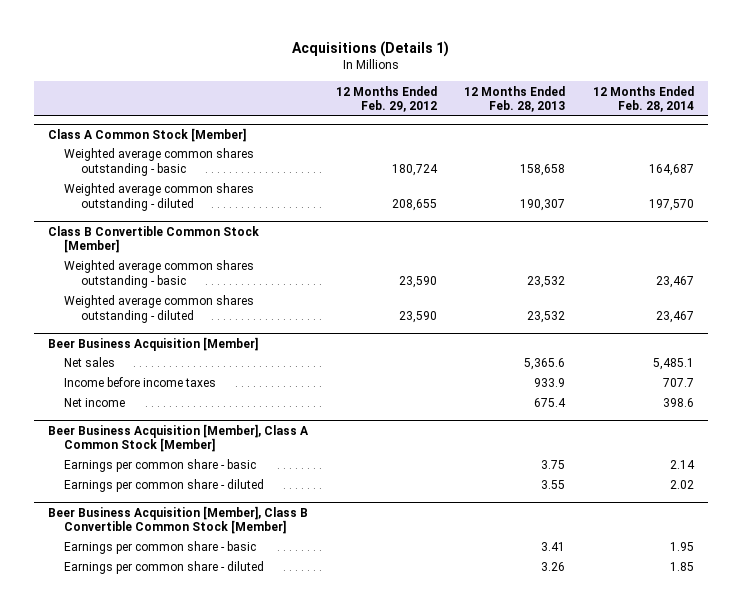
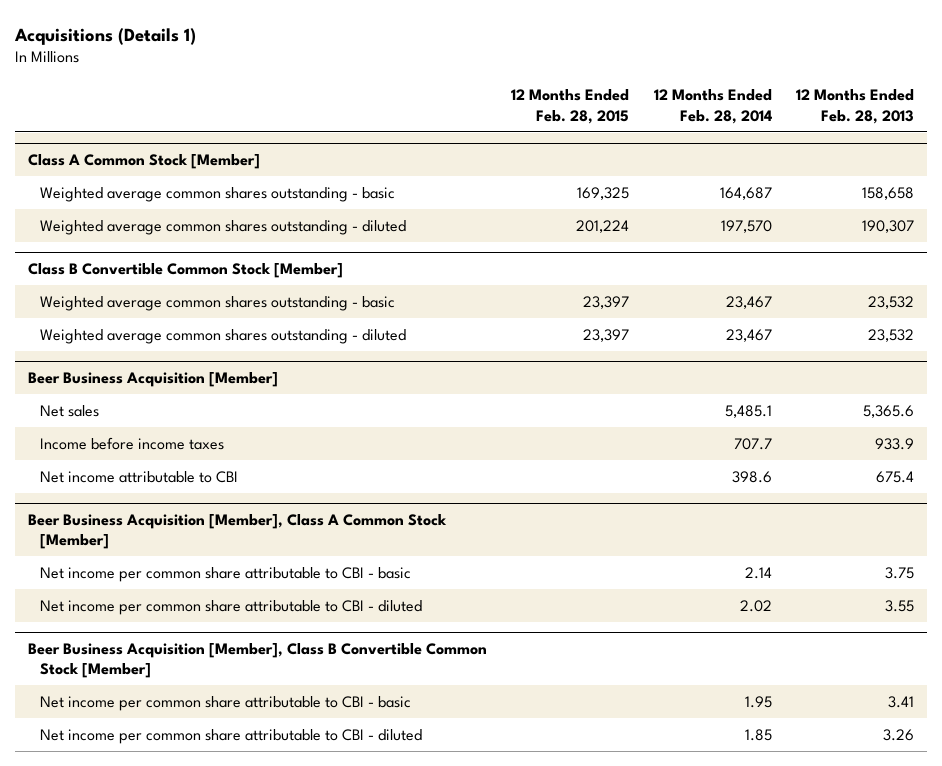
[335,85,437,113] 12 Months Ended Feb. 29, 2012 -> none
none -> [511,89,630,124] 12 Months Ended Feb. 28, 2015
[64,398,126,408] Net income -> [39,470,238,483] Net income attributable to CBI
[64,459,257,473] Earnings per common share - basic -> [39,566,411,582] Net income per common share attributable to CBI - basic
[64,479,265,493] Earnings per common share - diluted -> [39,599,422,615] Net income per common share attributable to CBI - diluted
[64,541,257,555] Earnings per common share - basic -> [39,695,411,711] Net income per common share attributable to CBI - basic
[64,561,265,575] Earnings per common share - diluted -> [39,728,422,744] Net income per common share attributable to CBI - diluted

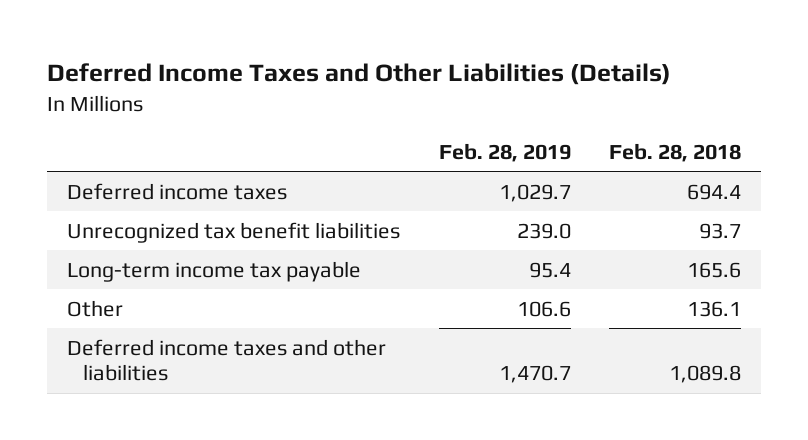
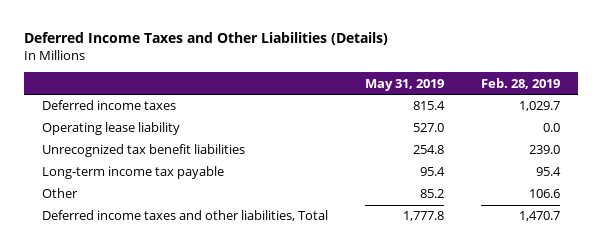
[609,142,742,162] Feb. 28, 2018 -> none
none -> [365,78,445,91] May 31, 2019
none -> [42,122,181,136] Operating lease liability
[66,338,386,382] Deferred income taxes and other liabilities -> [42,210,329,222] Deferred income taxes and other liabilities, Total

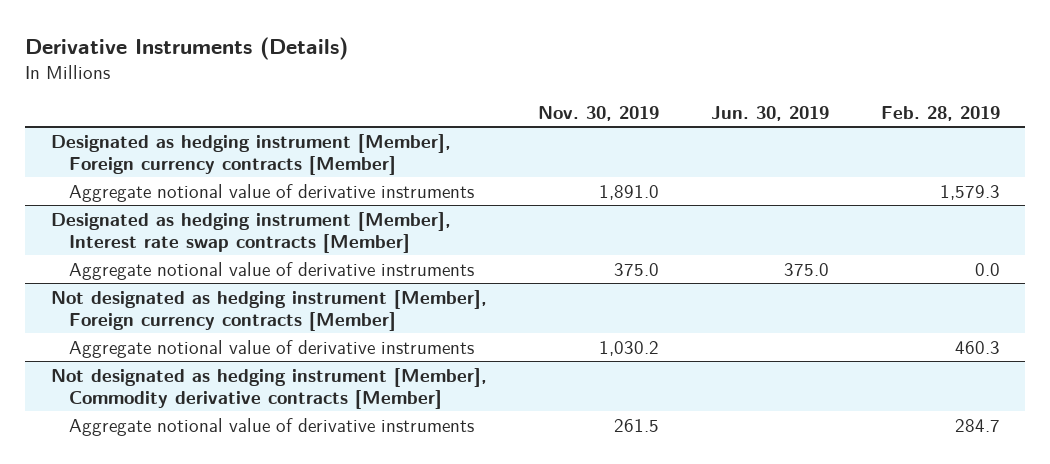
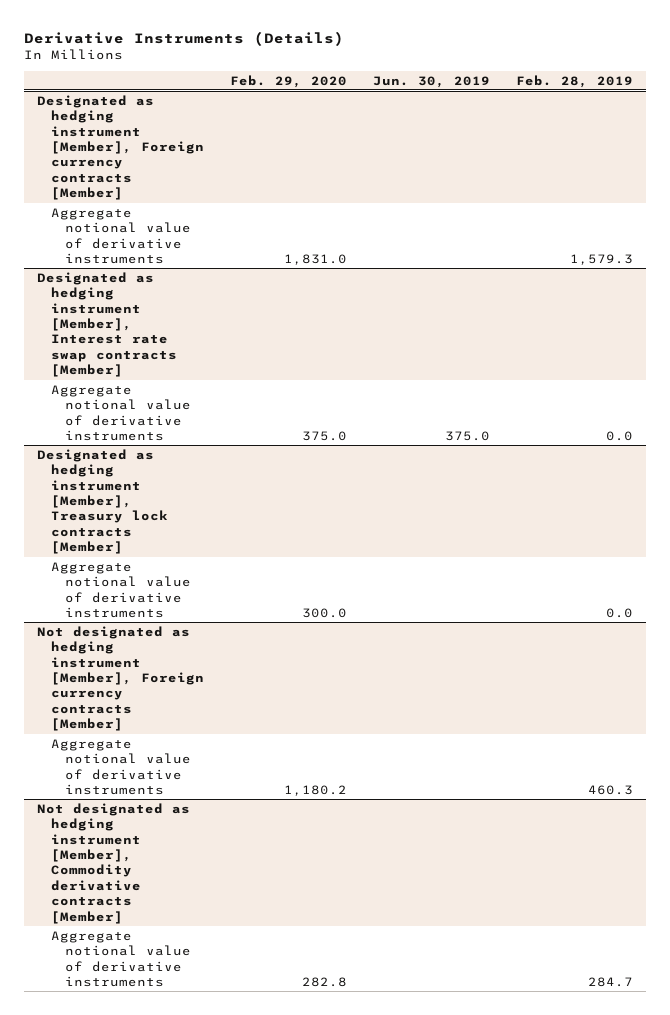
[538,105,660,121] Nov. 30, 2019 -> none
none -> [230,74,348,88] Feb. 29, 2020
none -> [37,448,169,555] Designated as hedging instrument [Member], Treasury lock contracts [Member]
none -> [51,561,192,618] Aggregate notional value of derivative instruments

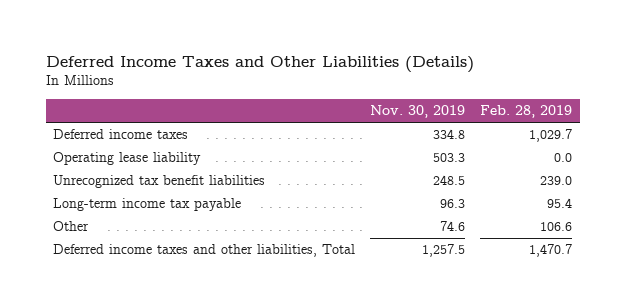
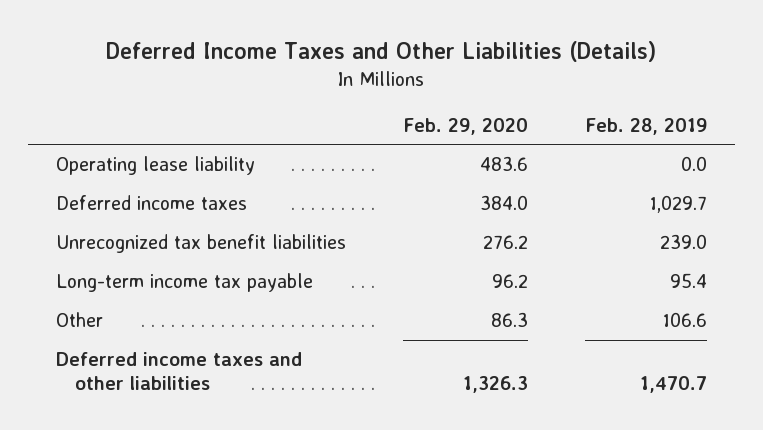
[370,105,466,119] Nov. 30, 2019 -> none
none -> [402,117,528,135] Feb. 29, 2020
[53,129,189,140] Deferred income taxes -> [56,195,248,211] Deferred income taxes
[53,244,356,258] Deferred income taxes and other liabilities, Total -> [56,352,303,390] Deferred income taxes and other liabilities

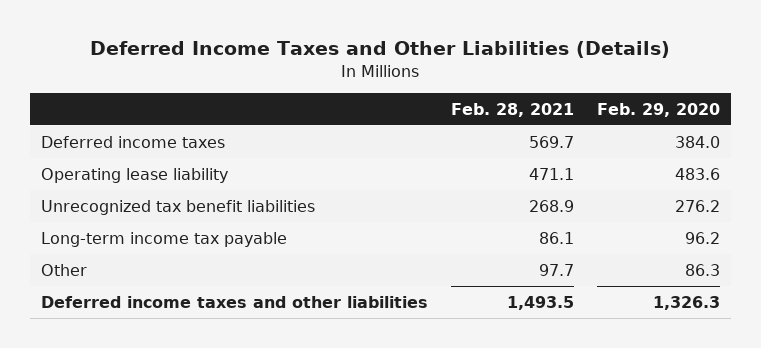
[584,117,707,135] Feb. 28, 2019 -> none
none -> [450,102,574,117] Feb. 28, 2021
[56,156,256,176] Operating lease liability -> [41,167,229,183] Operating lease liability

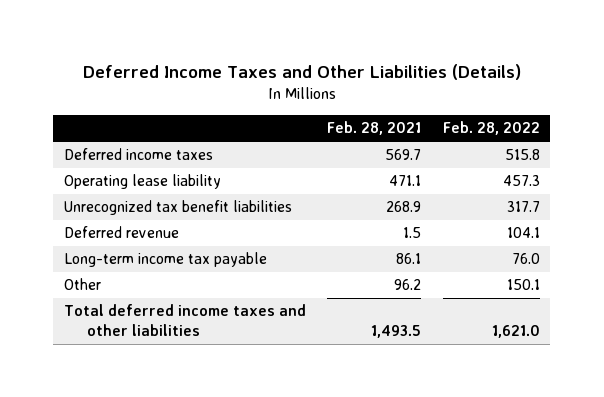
[596,102,720,117] Feb. 29, 2020 -> none
none -> [442,121,540,136] Feb. 28, 2022
none -> [64,226,180,239] Deferred revenue
[538,263,574,276] 97.7 -> [394,279,422,291] 96.2
[41,295,429,308] Deferred income taxes and other liabilities -> [64,304,307,337] Total deferred income taxes and other liabilities

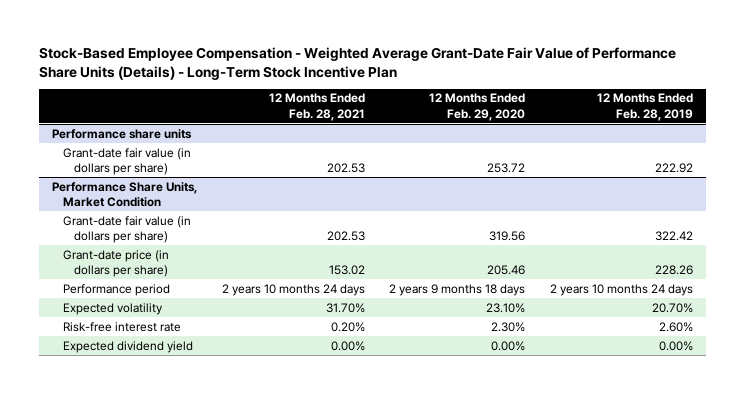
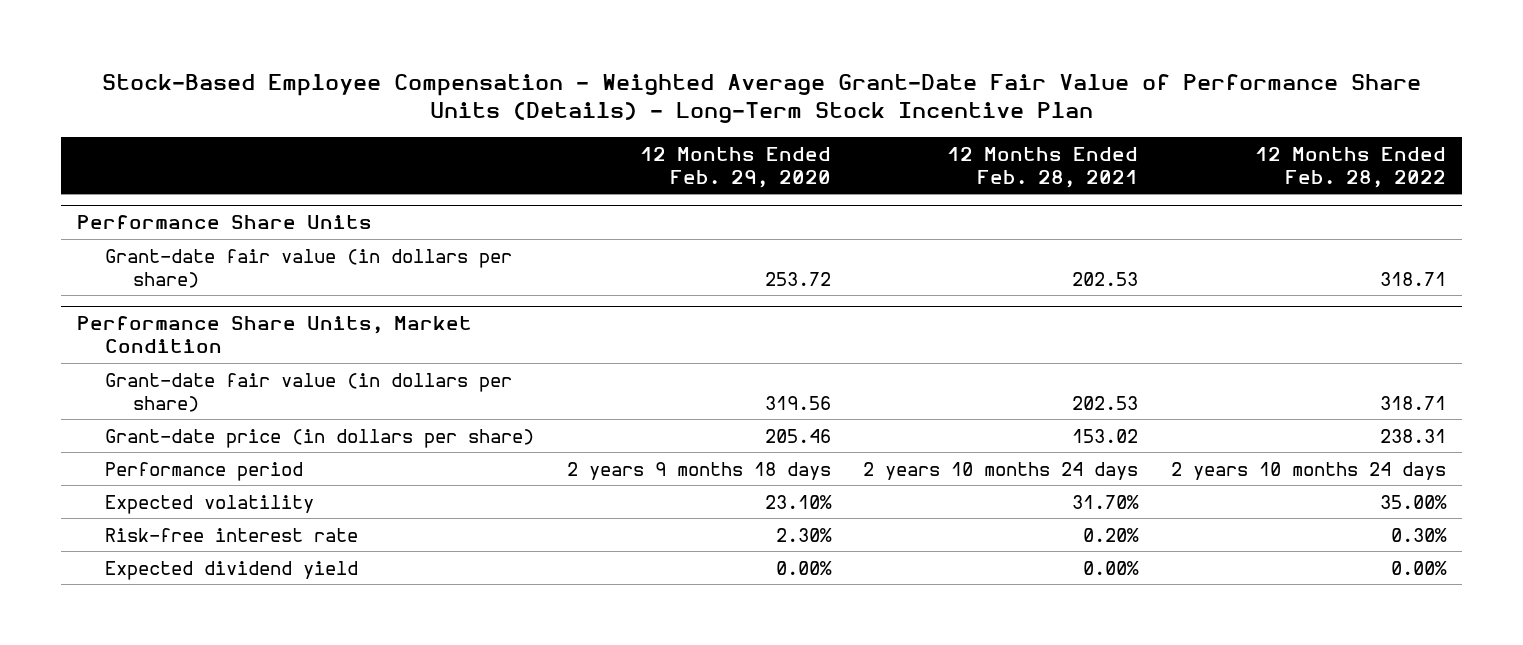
[597,93,694,121] 12 Months Ended Feb. 28, 2019 -> none
none -> [1254,146,1446,188] 12 Months Ended Feb. 28, 2022
[51,128,192,139] Performance share units -> [77,215,373,230] Performance Share Units

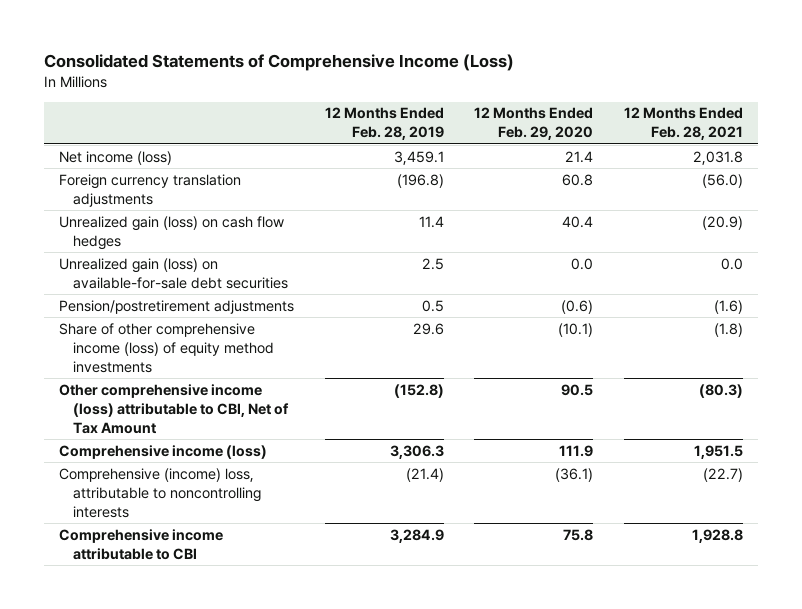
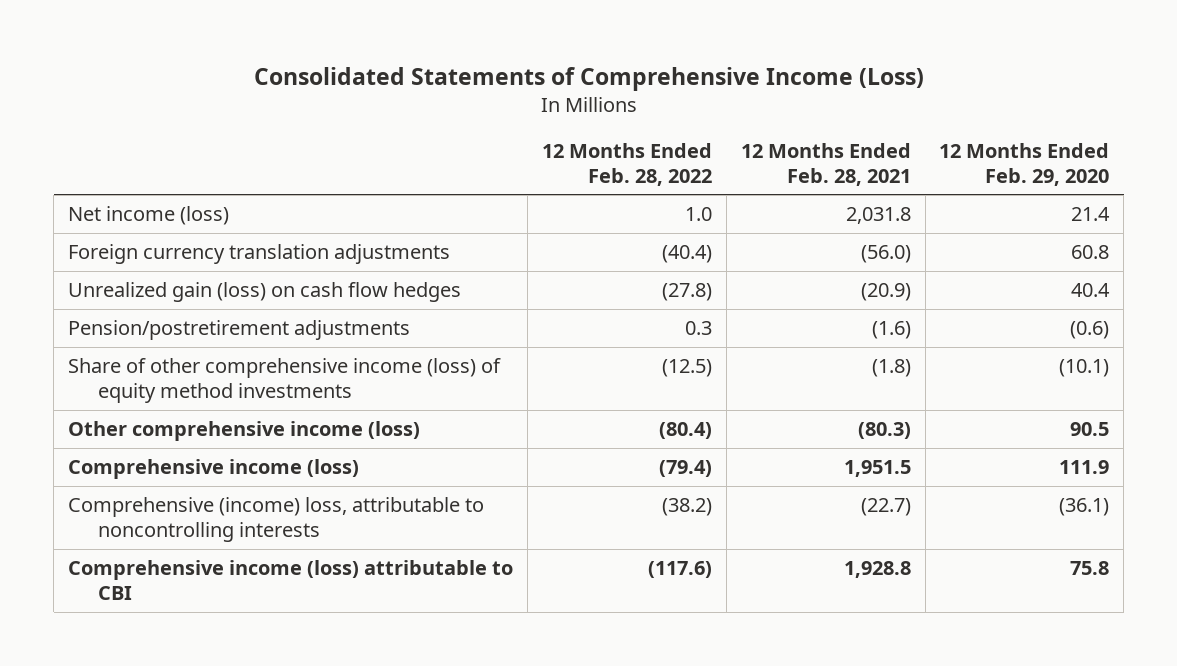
[324,107,444,141] 12 Months Ended Feb. 28, 2019 -> none
none -> [541,142,712,186] 12 Months Ended Feb. 28, 2022
[59,257,288,289] Unrealized gain (loss) on available-for-sale debt securities -> none
[59,383,289,434] Other comprehensive income (loss) attributable to CBI, Net of Tax Amount -> [68,421,421,442] Other comprehensive income (loss)
[59,528,224,560] Comprehensive income attributable to CBI -> [68,560,514,600] Comprehensive income (loss) attributable to CBI

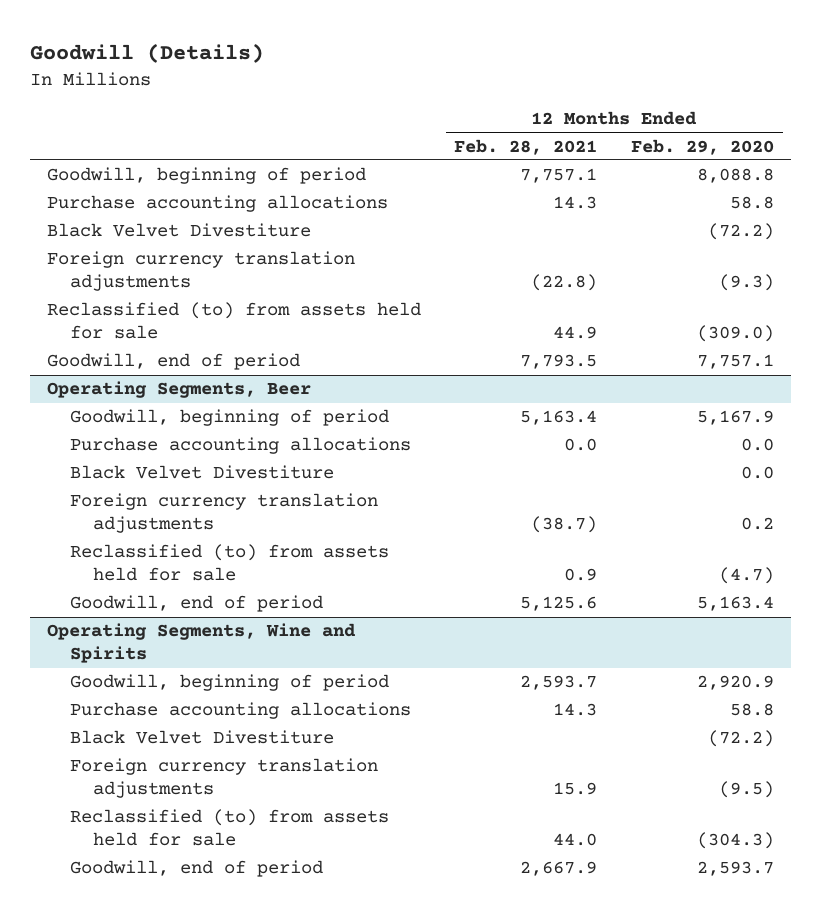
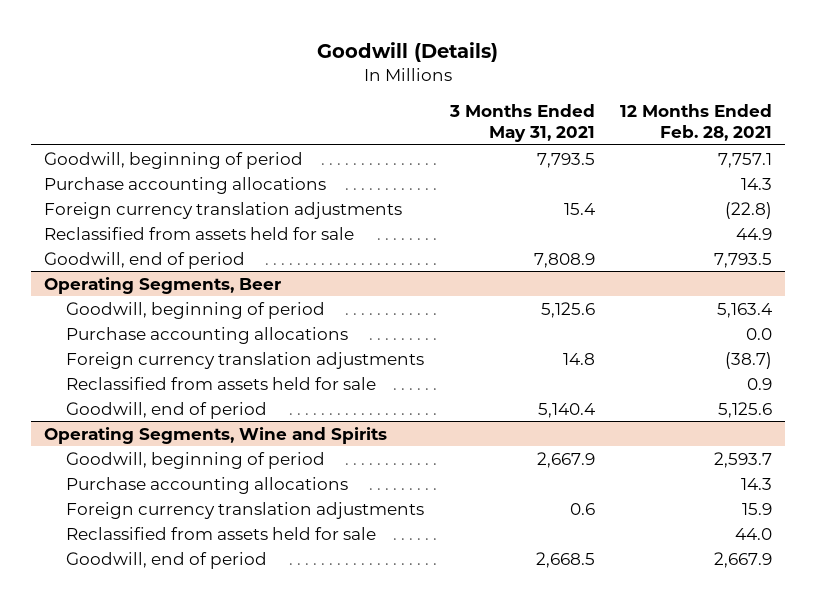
[631,138,775,155] Feb. 29, 2020 -> none
none -> [448,103,595,143] 3 Months Ended May 31, 2021
[46,223,311,238] Black Velvet Divestiture -> none
[46,302,421,340] Reclassified (to) from assets held for sale -> [44,226,355,240] Reclassified from assets held for sale
[69,465,334,480] Black Velvet Divestiture -> none
[69,544,389,582] Reclassified (to) from assets held for sale -> [65,376,376,390] Reclassified from assets held for sale
[69,730,334,745] Black Velvet Divestiture -> none
[69,809,389,847] Reclassified (to) from assets held for sale -> [65,526,376,540] Reclassified from assets held for sale

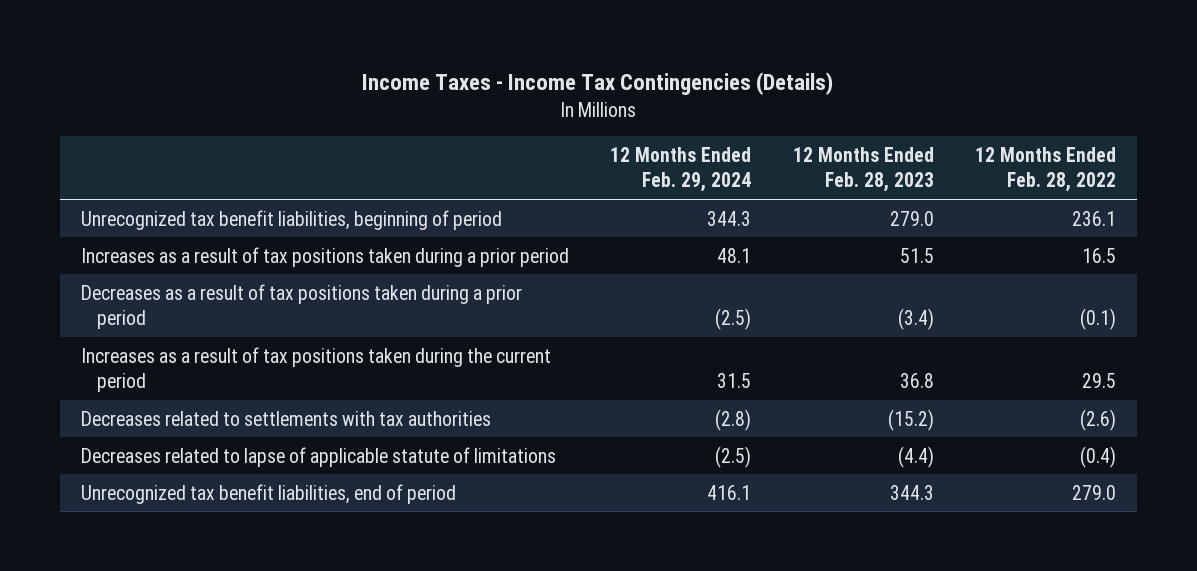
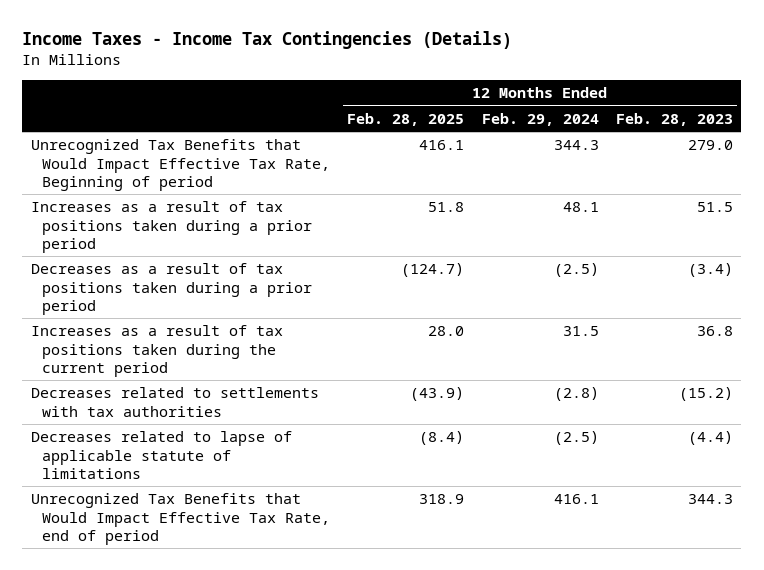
[975,147,1117,193] 12 Months Ended Feb. 28, 2022 -> none
none -> [347,112,465,126] Feb. 28, 2025
[80,209,502,230] Unrecognized tax benefit liabilities, beginning of period -> [31,139,331,191] Unrecognized Tax Benefits that Would Impact Effective Tax Rate, Beginning of period
[80,483,456,504] Unrecognized tax benefit liabilities, end of period -> [31,493,331,545] Unrecognized Tax Benefits that Would Impact Effective Tax Rate, end of period

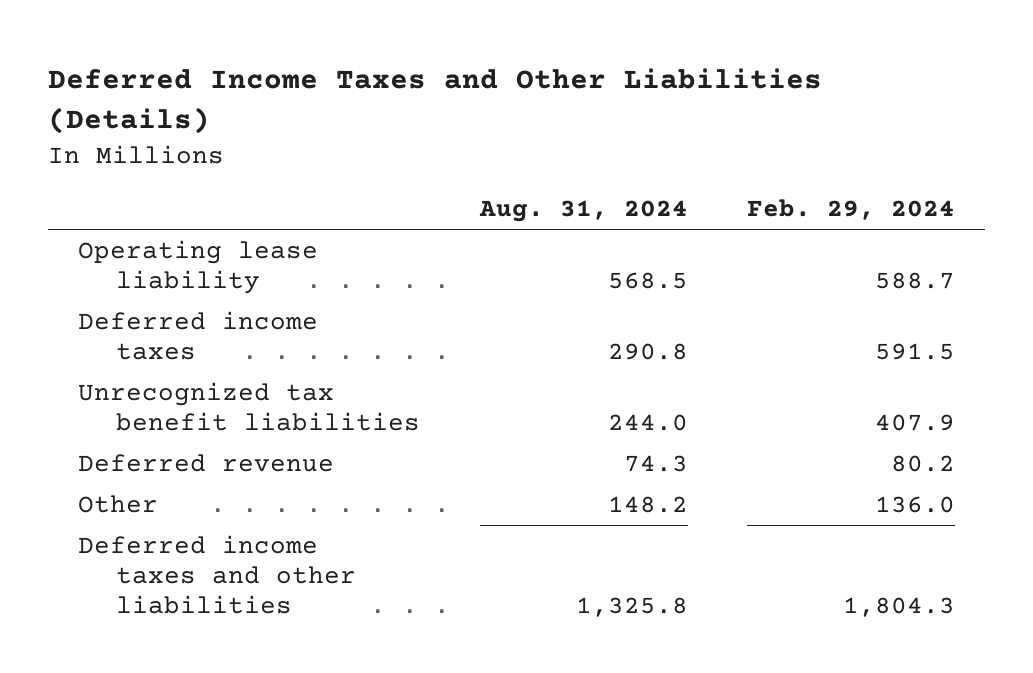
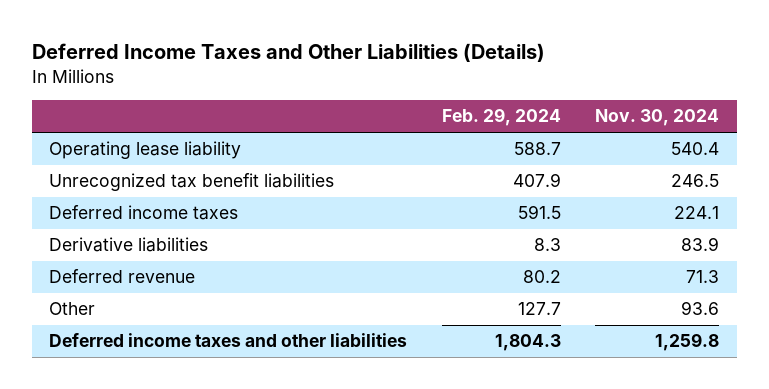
[478,200,688,223] Aug. 31, 2024 -> none
none -> [595,109,720,127] Nov. 30, 2024
[77,310,318,360] Deferred income taxes -> [49,205,239,221] Deferred income taxes
none -> [49,237,209,253] Derivative liabilities
[875,495,956,513] 136.0 -> [517,302,561,316] 127.7

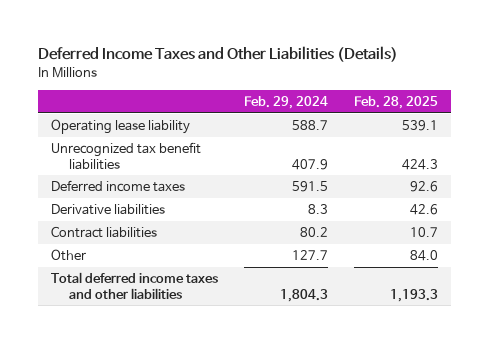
[595,109,720,127] Nov. 30, 2024 -> none
none -> [354,95,439,109] Feb. 28, 2025
[49,269,196,284] Deferred revenue -> none
none -> [51,226,158,239] Contract liabilities
[49,333,408,348] Deferred income taxes and other liabilities -> [51,272,219,299] Total deferred income taxes and other liabilities

